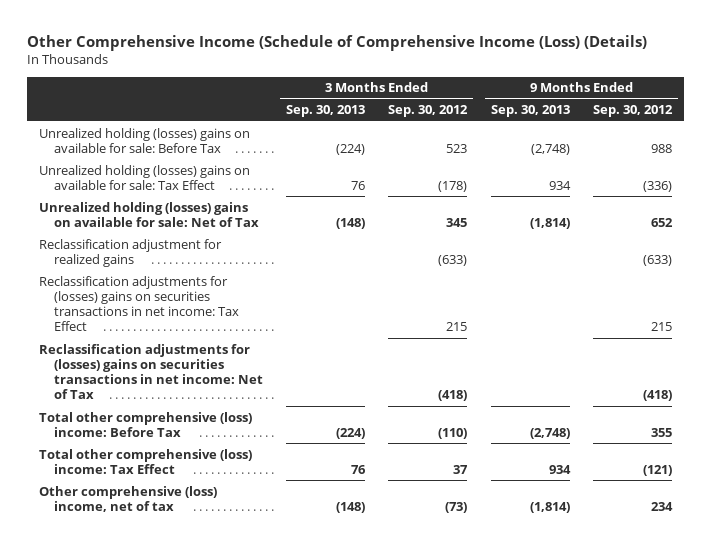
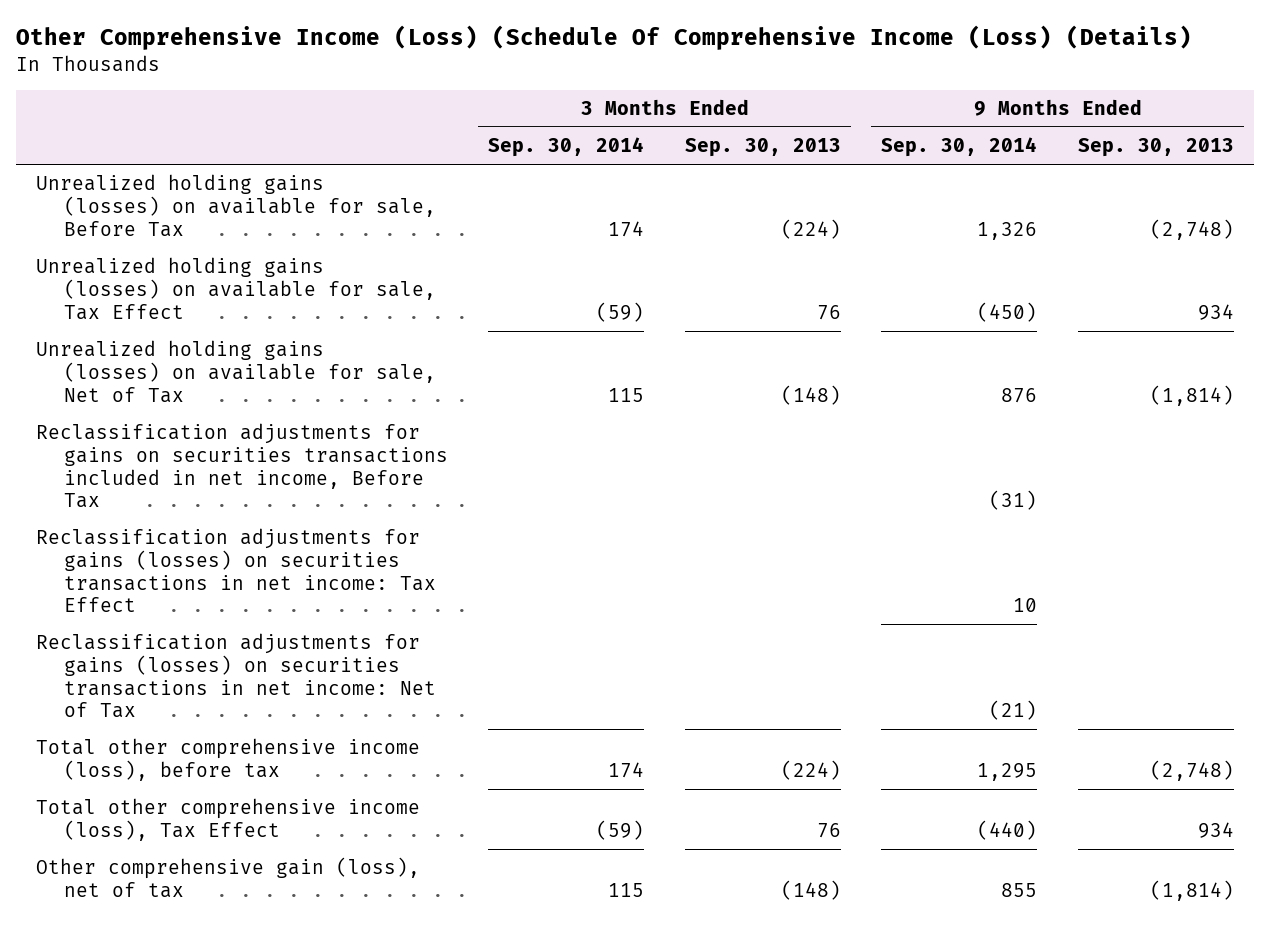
[27,34,648,51] Other Comprehensive Income (Schedule of Comprehensive Income (Loss) (Details) -> [15,25,1192,51] Other Comprehensive Income (Loss) (Schedule Of Comprehensive Income (Loss) (Details)
[388,105,469,118] Sep. 30, 2012 -> none
[593,105,674,118] Sep. 30, 2012 -> none
none -> [488,137,645,158] Sep. 30, 2014
none -> [881,137,1038,158] Sep. 30, 2014
[38,127,250,153] Unrealized holding (losses) gains on available for sale: Before Tax -> [35,174,436,237] Unrealized holding gains (losses) on available for sale, Before Tax
[38,164,250,190] Unrealized holding (losses) gains on available for sale: Tax Effect -> [35,257,436,320] Unrealized holding gains (losses) on available for sale, Tax Effect
[38,201,259,227] Unrealized holding (losses) gains on available for sale: Net of Tax -> [35,340,436,403] Unrealized holding gains (losses) on available for sale, Net of Tax
[38,238,222,267] Reclassification adjustment for realized gains -> [35,423,448,509] Reclassification adjustments for gains on securities transactions included in net income, Before Tax
[38,275,239,332] Reclassification adjustments for (losses) gains on securities transactions in net income: Tax Effect -> [35,528,436,613] Reclassification adjustments for gains (losses) on securities transactions in net income: Tax Effect
[38,343,263,400] Reclassification adjustments for (losses) gains on securities transactions in net income: Net of Tax -> [35,633,436,719] Reclassification adjustments for gains (losses) on securities transactions in net income: Net of Tax
[38,411,252,437] Total other comprehensive (loss) income: Before Tax -> [35,738,420,781] Total other comprehensive income (loss), before tax
[38,448,252,474] Total other comprehensive (loss) income: Tax Effect -> [35,798,420,841] Total other comprehensive income (loss), Tax Effect
[38,485,217,512] Other comprehensive (loss) income, net of tax -> [35,857,420,898] Other comprehensive gain (loss), net of tax

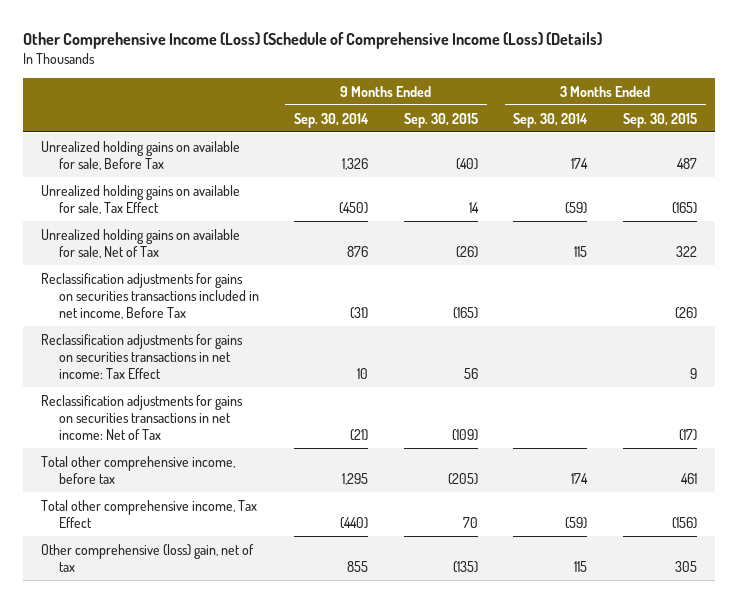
[15,25,1192,51] Other Comprehensive Income (Loss) (Schedule Of Comprehensive Income (Loss) (Details) -> [23,31,603,49] Other Comprehensive Income (Loss) (Schedule of Comprehensive Income (Loss) (Details)
[684,138,841,158] Sep. 30, 2013 -> none
[1077,138,1234,158] Sep. 30, 2013 -> none
none -> [403,112,478,128] Sep. 30, 2015
none -> [622,112,697,128] Sep. 30, 2015
[35,174,436,237] Unrealized holding gains (losses) on available for sale, Before Tax -> [40,140,240,170] Unrealized holding gains on available for sale, Before Tax
[35,257,436,320] Unrealized holding gains (losses) on available for sale, Tax Effect -> [40,184,240,214] Unrealized holding gains on available for sale, Tax Effect
[35,340,436,403] Unrealized holding gains (losses) on available for sale, Net of Tax -> [40,228,240,258] Unrealized holding gains on available for sale, Net of Tax
[35,528,436,613] Reclassification adjustments for gains (losses) on securities transactions in net income: Tax Effect -> [40,333,243,379] Reclassification adjustments for gains on securities transactions in net income: Tax Effect
[35,633,436,719] Reclassification adjustments for gains (losses) on securities transactions in net income: Net of Tax -> [40,394,243,440] Reclassification adjustments for gains on securities transactions in net income: Net of Tax
[35,738,420,781] Total other comprehensive income (loss), before tax -> [40,455,235,484] Total other comprehensive income, before tax
[35,798,420,841] Total other comprehensive income (loss), Tax Effect -> [40,499,257,528] Total other comprehensive income, Tax Effect
[35,857,420,898] Other comprehensive gain (loss), net of tax -> [40,543,254,572] Other comprehensive (loss) gain, net of tax

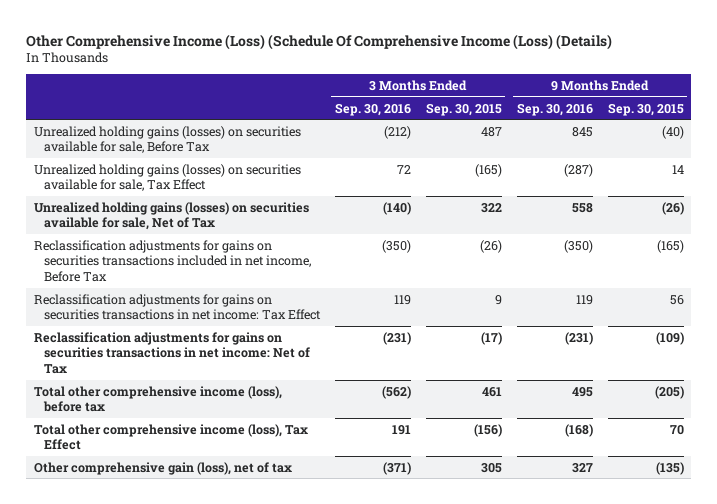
[23,31,603,49] Other Comprehensive Income (Loss) (Schedule of Comprehensive Income (Loss) (Details) -> [26,33,613,50] Other Comprehensive Income (Loss) (Schedule Of Comprehensive Income (Loss) (Details)
[294,112,370,128] Sep. 30, 2014 -> none
[513,112,589,128] Sep. 30, 2014 -> none
none -> [334,102,411,116] Sep. 30, 2016
none -> [516,102,593,116] Sep. 30, 2016
[40,140,240,170] Unrealized holding gains on available for sale, Before Tax -> [33,125,301,154] Unrealized holding gains (losses) on securities available for sale, Before Tax
[40,184,240,214] Unrealized holding gains on available for sale, Tax Effect -> [33,163,301,192] Unrealized holding gains (losses) on securities available for sale, Tax Effect
[40,228,240,258] Unrealized holding gains on available for sale, Net of Tax -> [33,201,309,231] Unrealized holding gains (losses) on securities available for sale, Net of Tax
[40,455,235,484] Total other comprehensive income, before tax -> [33,385,282,413] Total other comprehensive income (loss), before tax
[40,499,257,528] Total other comprehensive income, Tax Effect -> [33,423,308,451] Total other comprehensive income (loss), Tax Effect
[40,543,254,572] Other comprehensive (loss) gain, net of tax -> [33,461,292,475] Other comprehensive gain (loss), net of tax

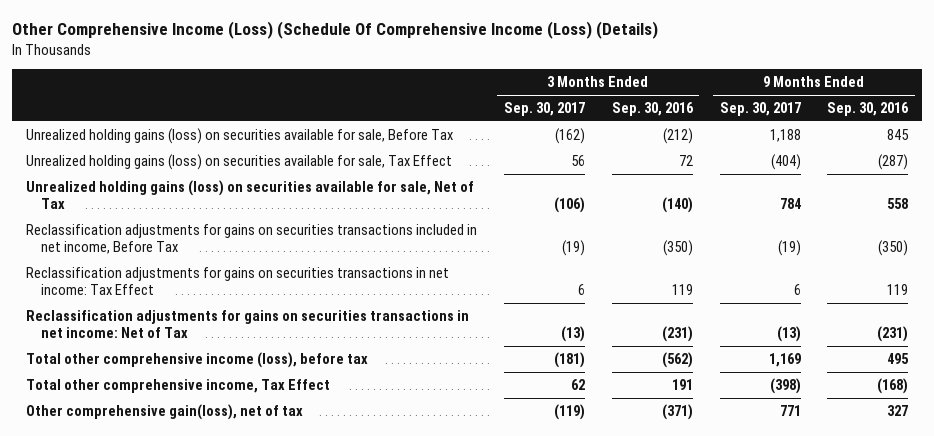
[425,102,502,116] Sep. 30, 2015 -> none
[607,102,684,116] Sep. 30, 2015 -> none
none -> [503,102,585,117] Sep. 30, 2017
none -> [719,102,801,117] Sep. 30, 2017
[33,125,301,154] Unrealized holding gains (losses) on securities available for sale, Before Tax -> [25,128,453,145] Unrealized holding gains (loss) on securities available for sale, Before Tax
[33,163,301,192] Unrealized holding gains (losses) on securities available for sale, Tax Effect -> [25,154,452,171] Unrealized holding gains (loss) on securities available for sale, Tax Effect
[33,201,309,231] Unrealized holding gains (losses) on securities available for sale, Net of Tax -> [25,180,474,210] Unrealized holding gains (loss) on securities available for sale, Net of Tax
[33,423,308,451] Total other comprehensive income (loss), Tax Effect -> [25,379,330,394] Total other comprehensive income, Tax Effect
[33,461,292,475] Other comprehensive gain (loss), net of tax -> [25,404,303,421] Other comprehensive gain(loss), net of tax

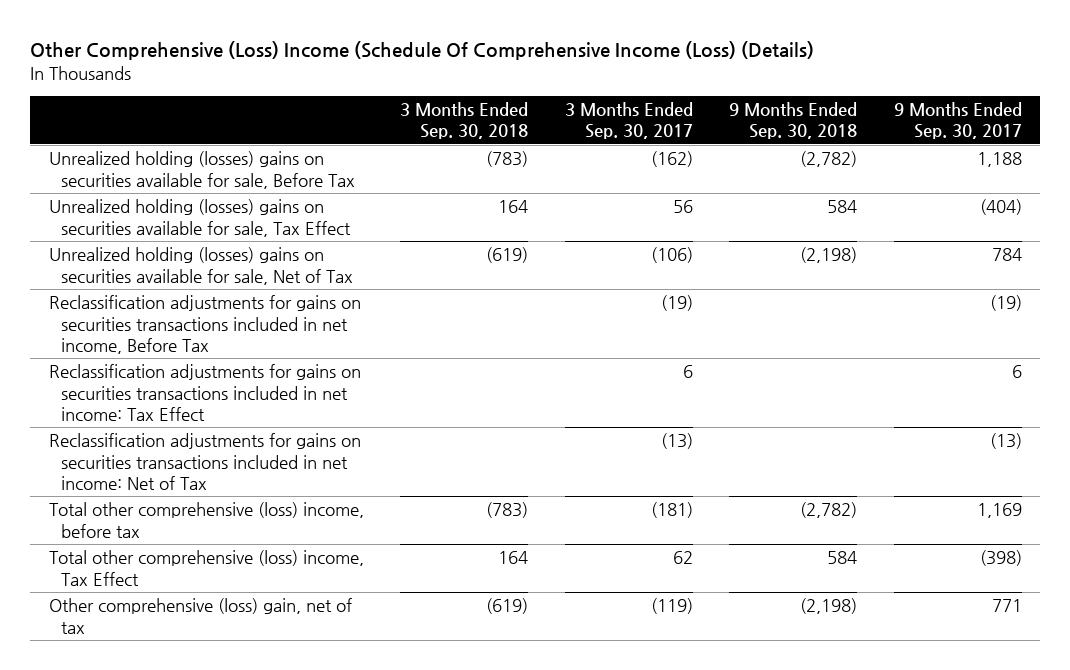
[12,21,659,40] Other Comprehensive Income (Loss) (Schedule Of Comprehensive Income (Loss) (Details) -> [30,41,815,61] Other Comprehensive (Loss) Income (Schedule Of Comprehensive Income (Loss) (Details)
[611,102,694,117] Sep. 30, 2016 -> none
[827,102,910,117] Sep. 30, 2016 -> none
none -> [400,101,529,140] 3 Months Ended Sep. 30, 2018
none -> [729,101,858,140] 9 Months Ended Sep. 30, 2018
[25,128,453,145] Unrealized holding gains (loss) on securities available for sale, Before Tax -> [48,151,355,189] Unrealized holding (losses) gains on securities available for sale, Before Tax
[25,154,452,171] Unrealized holding gains (loss) on securities available for sale, Tax Effect -> [48,199,351,237] Unrealized holding (losses) gains on securities available for sale, Tax Effect
[25,180,474,210] Unrealized holding gains (loss) on securities available for sale, Net of Tax -> [48,247,353,285] Unrealized holding (losses) gains on securities available for sale, Net of Tax
[25,267,449,296] Reclassification adjustments for gains on securities transactions in net income: Tax Effect -> [48,364,361,421] Reclassification adjustments for gains on securities transactions included in net income: Tax Effect
[25,310,469,339] Reclassification adjustments for gains on securities transactions in net income: Net of Tax -> [48,433,361,490] Reclassification adjustments for gains on securities transactions included in net income: Net of Tax
[25,352,368,369] Total other comprehensive income (loss), before tax -> [48,502,364,538] Total other comprehensive (loss) income, before tax
[25,379,330,394] Total other comprehensive income, Tax Effect -> [48,550,364,586] Total other comprehensive (loss) income, Tax Effect
[25,404,303,421] Other comprehensive gain(loss), net of tax -> [48,598,352,634] Other comprehensive (loss) gain, net of tax

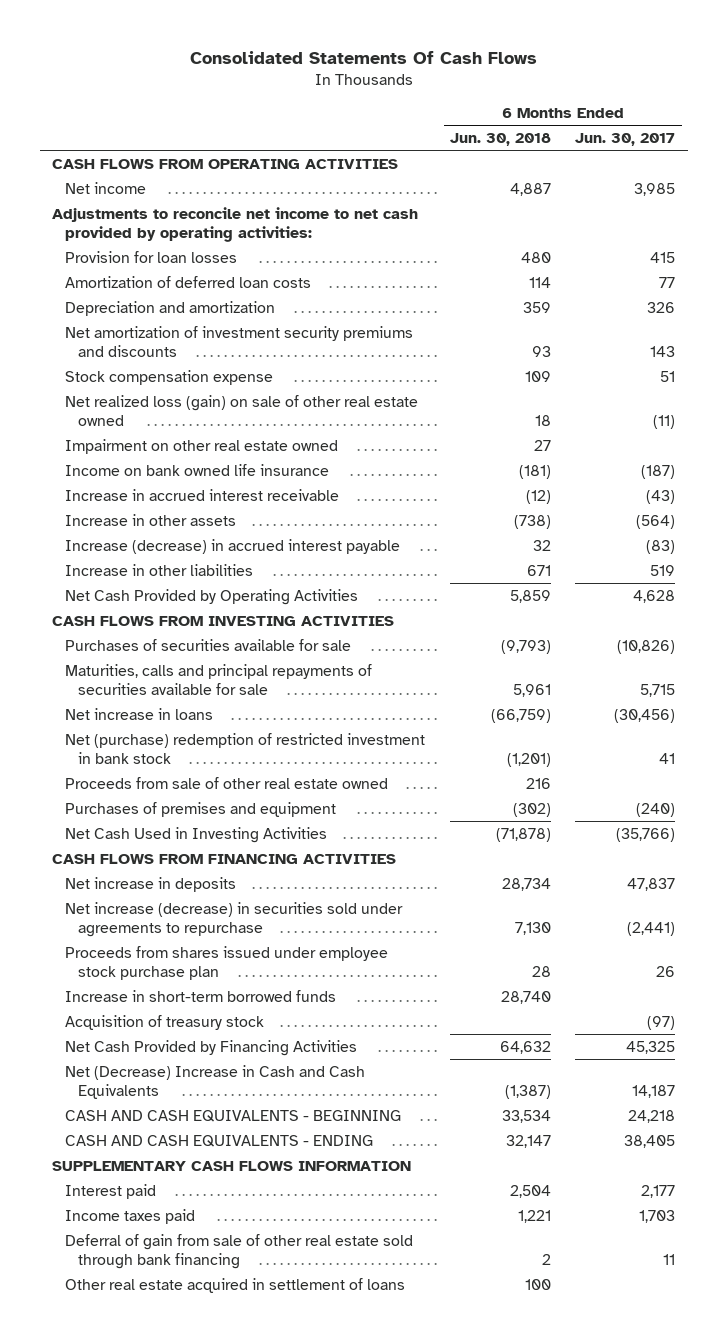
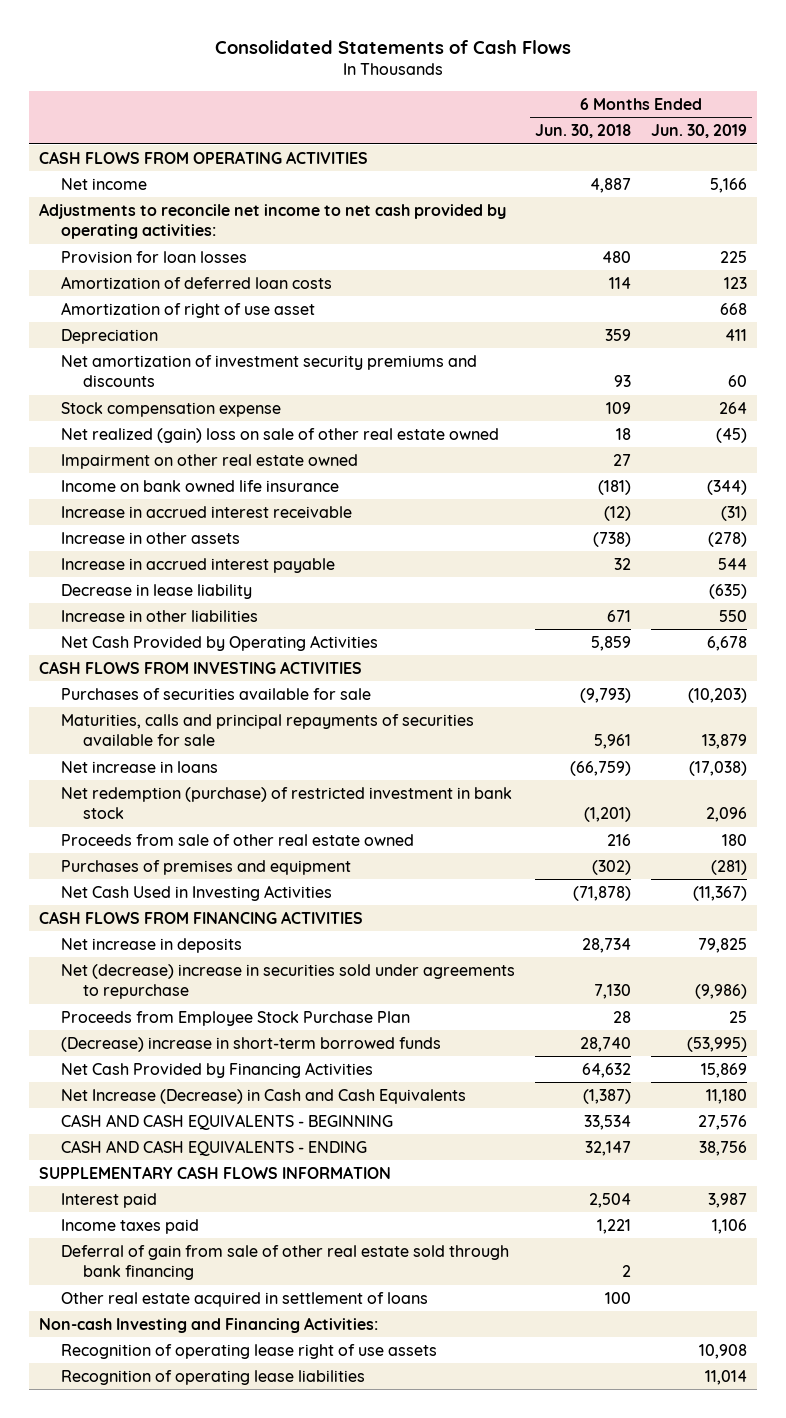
[189,50,537,64] Consolidated Statements Of Cash Flows -> [214,39,571,54] Consolidated Statements of Cash Flows
[575,132,676,146] Jun. 30, 2017 -> none
none -> [650,124,747,139] Jun. 30, 2019
none -> [61,301,316,318] Amortization of right of use asset
[64,300,275,316] Depreciation and amortization -> [61,328,159,344] Depreciation
[64,394,418,427] Net realized loss (gain) on sale of other real estate owned -> [61,427,500,443] Net realized (gain) loss on sale of other real estate owned
[64,538,400,554] Increase (decrease) in accrued interest payable -> [61,557,336,573] Increase in accrued interest payable
none -> [61,583,253,599] Decrease in lease liability
[64,732,425,765] Net (purchase) redemption of restricted investment in bank stock -> [61,786,513,820] Net redemption (purchase) of restricted investment in bank stock
[64,1014,264,1030] Acquisition of treasury stock -> none
[64,901,403,938] Net increase (decrease) in securities sold under agreements to repurchase -> [61,963,516,1000] Net (decrease) increase in securities sold under agreements to repurchase
[64,945,388,981] Proceeds from shares issued under employee stock purchase plan -> [61,1010,411,1026] Proceeds from Employee Stock Purchase Plan
[64,989,336,1002] Increase in short-term borrowed funds -> [61,1036,442,1052] (Decrease) increase in short-term borrowed funds
[64,1064,365,1100] Net (Decrease) Increase in Cash and Cash Equivalents -> [61,1088,467,1104] Net Increase (Decrease) in Cash and Cash Equivalents
none -> [38,1316,378,1333] Non-cash Investing and Financing Activities:
none -> [61,1343,438,1359] Recognition of operating lease right of use assets
none -> [61,1369,366,1385] Recognition of operating lease liabilities

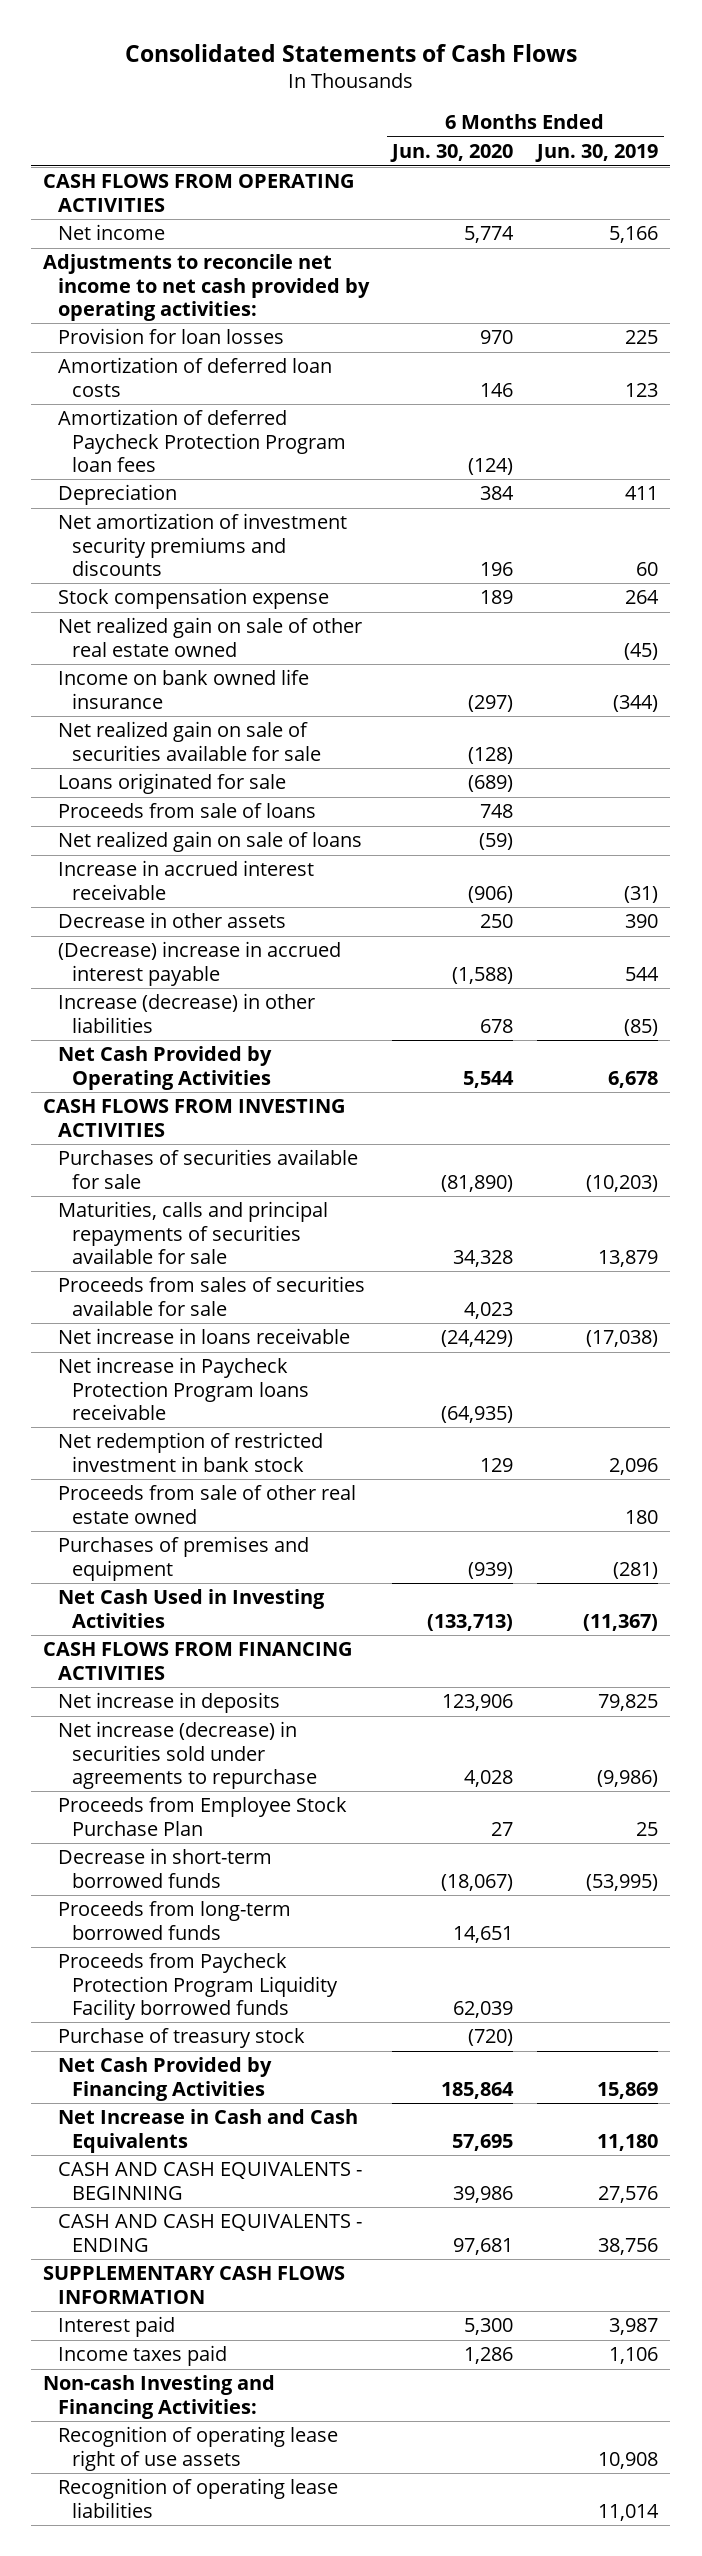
[535,124,632,139] Jun. 30, 2018 -> none
none -> [390,144,514,163] Jun. 30, 2020
[61,301,316,318] Amortization of right of use asset -> none
none -> [57,409,346,472] Amortization of deferred Paycheck Protection Program loan fees
[61,453,359,469] Impairment on other real estate owned -> none
[61,427,500,443] Net realized (gain) loss on sale of other real estate owned -> [57,617,362,657] Net realized gain on sale of other real estate owned
none -> [57,721,321,761] Net realized gain on sale of securities available for sale
none -> [57,773,286,795] Loans originated for sale
none -> [57,803,316,819] Proceeds from sale of loans
none -> [57,831,362,853] Net realized gain on sale of loans
[61,583,253,599] Decrease in lease liability -> none
[61,531,241,544] Increase in other assets -> [57,912,286,929] Decrease in other assets
[707,531,747,547] (278) -> [625,914,659,929] 390
[61,557,336,573] Increase in accrued interest payable -> [57,941,341,986] (Decrease) increase in accrued interest payable
[61,609,259,622] Increase in other liabilities -> [57,993,315,1033] Increase (decrease) in other liabilities
[718,609,747,622] 550 -> [624,1018,659,1036] (85)
none -> [57,1276,365,1316] Proceeds from sales of securities available for sale
[61,760,219,773] Net increase in loans -> [57,1328,350,1345] Net increase in loans receivable
none -> [57,1357,309,1420] Net increase in Paycheck Protection Program loans receivable
[61,786,513,820] Net redemption (purchase) of restricted investment in bank stock -> [57,1432,323,1472] Net redemption of restricted investment in bank stock
[61,963,516,1000] Net (decrease) increase in securities sold under agreements to repurchase -> [57,1721,317,1789] Net increase (decrease) in securities sold under agreements to repurchase
[61,1036,442,1052] (Decrease) increase in short-term borrowed funds -> [57,1848,272,1888] Decrease in short-term borrowed funds
none -> [57,1901,291,1940] Proceeds from long-term borrowed funds
none -> [57,1953,338,2020] Proceeds from Paycheck Protection Program Liquidity Facility borrowed funds
none -> [57,2028,305,2049] Purchase of treasury stock
[61,1088,467,1104] Net Increase (Decrease) in Cash and Cash Equivalents -> [57,2109,358,2153] Net Increase in Cash and Cash Equivalents
[61,1244,510,1281] Deferral of gain from sale of other real estate sold through bank financing -> none
[61,1291,429,1307] Other real estate acquired in settlement of loans -> none

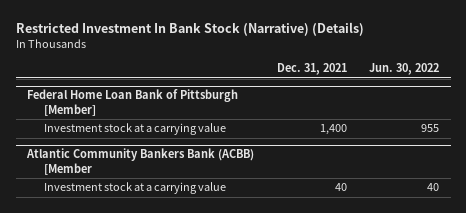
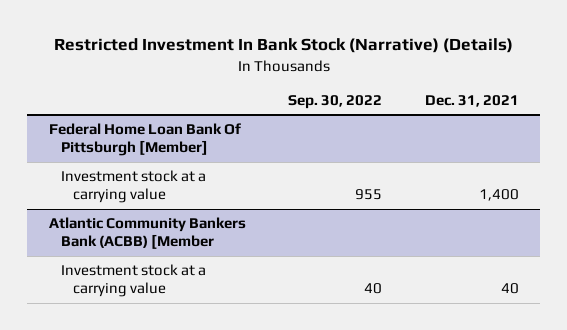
[369,63,440,76] Jun. 30, 2022 -> none
none -> [288,94,383,109] Sep. 30, 2022
[27,89,239,116] Federal Home Loan Bank of Pittsburgh [Member] -> [48,123,241,157] Federal Home Loan Bank Of Pittsburgh [Member]

